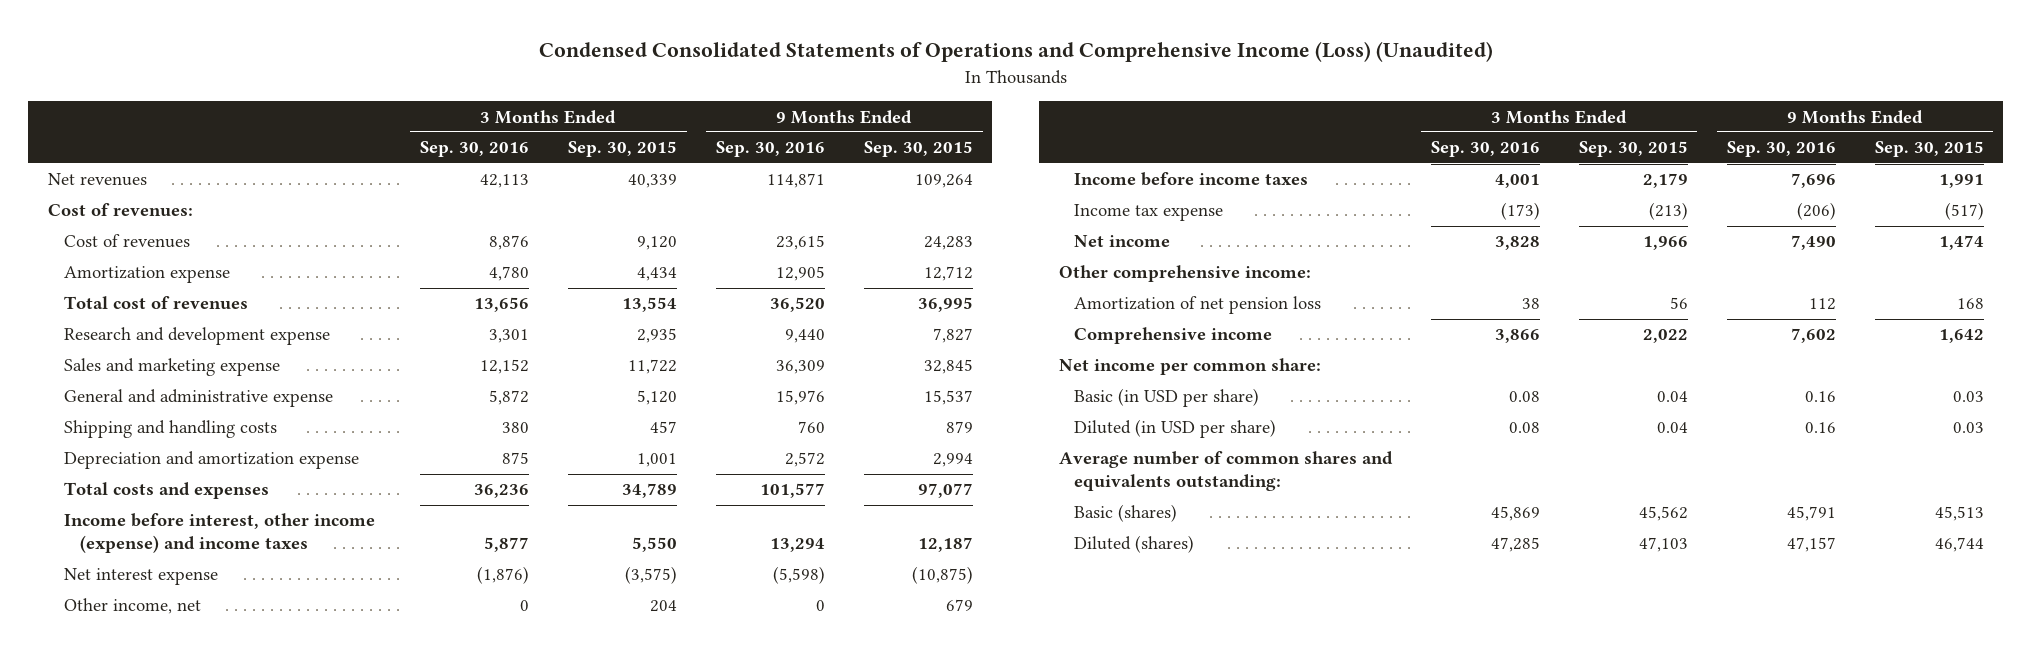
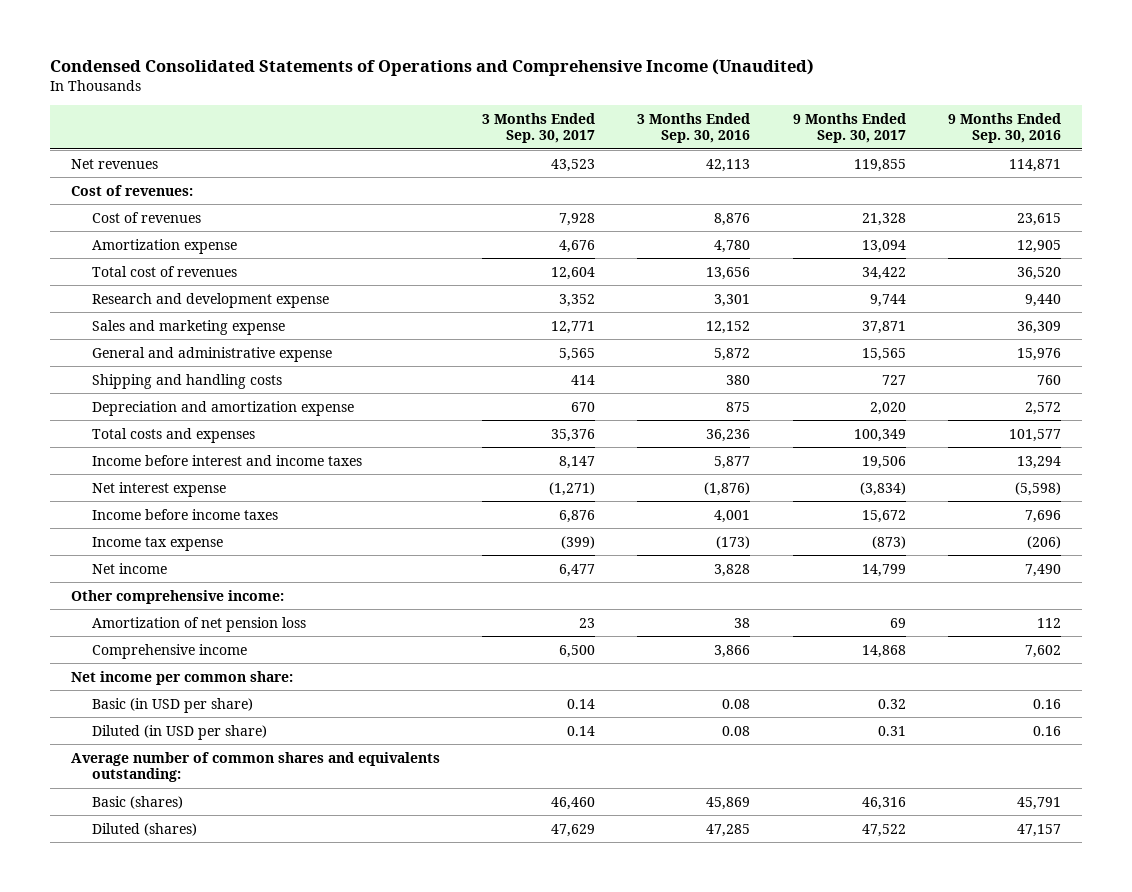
[538,41,1493,63] Condensed Consolidated Statements of Operations and Comprehensive Income (Loss) (Unaudited) -> [49,58,814,76] Condensed Consolidated Statements of Operations and Comprehensive Income (Unaudited)
[567,141,677,158] Sep. 30, 2015 -> none
[863,141,973,158] Sep. 30, 2015 -> none
none -> [482,112,596,144] 3 Months Ended Sep. 30, 2017
none -> [792,112,906,144] 9 Months Ended Sep. 30, 2017
[63,513,375,554] Income before interest, other income (expense) and income taxes -> [91,454,362,466] Income before interest and income taxes
[63,598,201,615] Other income, net -> none

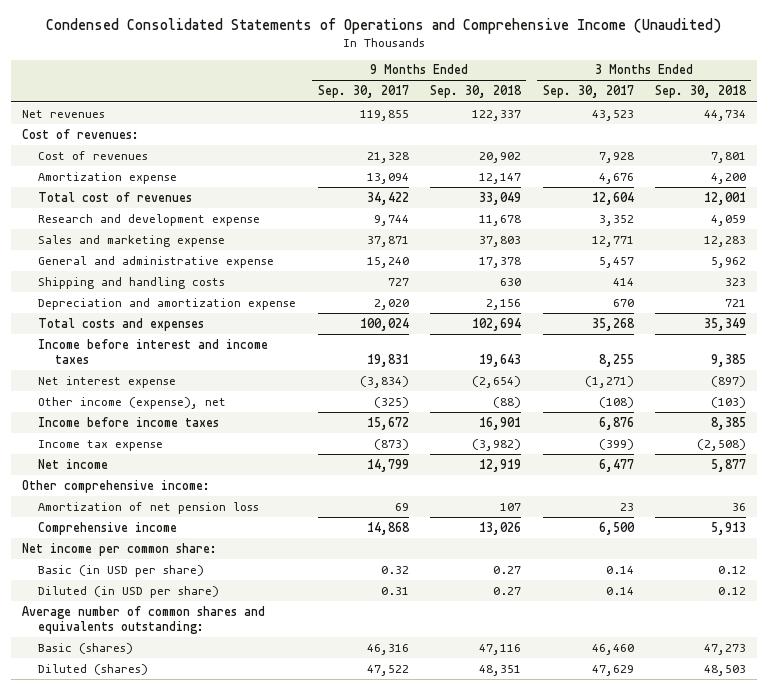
[637,112,751,144] 3 Months Ended Sep. 30, 2016 -> none
[947,112,1061,144] 9 Months Ended Sep. 30, 2016 -> none
none -> [430,85,523,99] Sep. 30, 2018
none -> [654,85,747,99] Sep. 30, 2018
[559,347,596,361] 5,565 -> [598,256,634,268] 5,457
[861,347,906,361] 15,565 -> [366,256,409,268] 15,240
[551,428,596,442] 35,376 -> [591,317,635,331] 35,268
[853,428,906,442] 100,349 -> [359,317,409,331] 100,024
[559,455,596,469] 8,147 -> [598,354,634,368] 8,255
[861,455,906,469] 19,506 -> [366,354,409,368] 19,831
none -> [38,396,227,409] Other income (expense), net

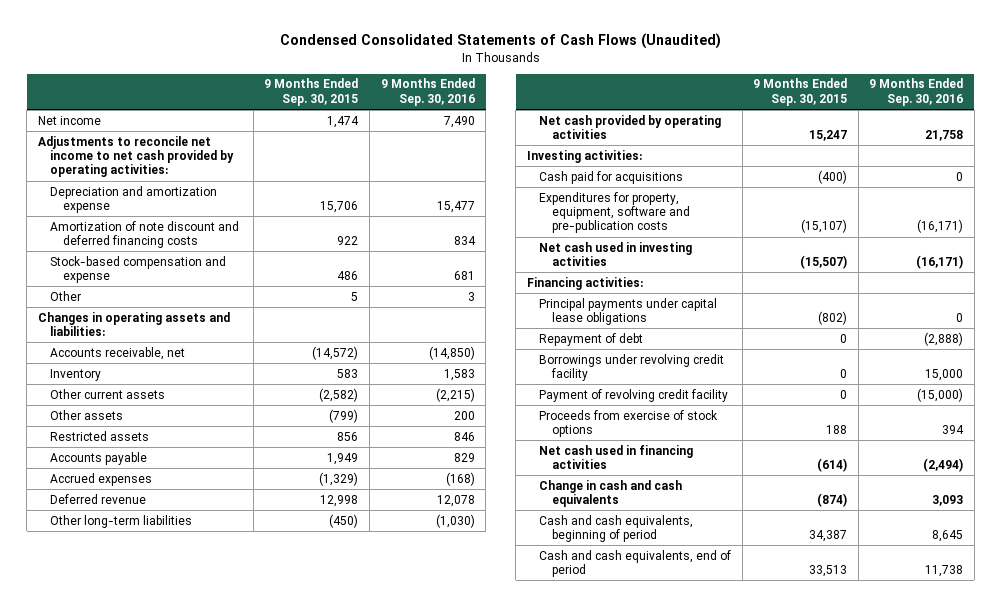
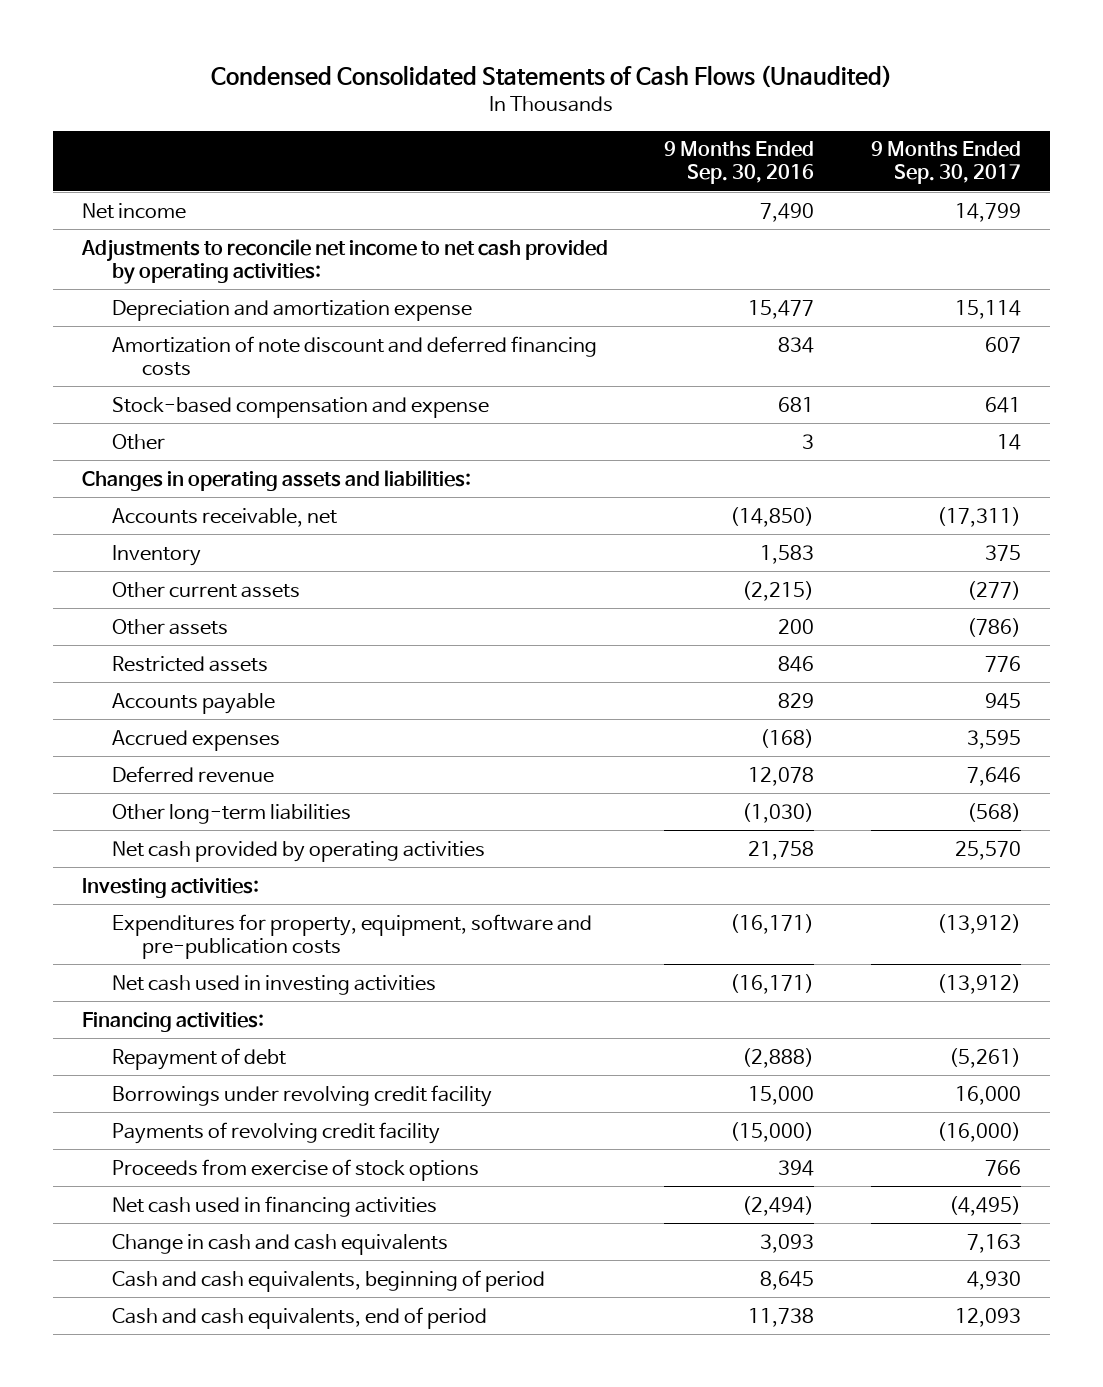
[264,78,359,106] 9 Months Ended Sep. 30, 2015 -> none
none -> [871,141,1022,185] 9 Months Ended Sep. 30, 2017
[539,170,684,184] Cash paid for acquisitions -> none
[539,297,718,326] Principal payments under capital lease obligations -> none
[539,388,729,402] Payment of revolving credit facility -> [111,1121,440,1144] Payments of revolving credit facility

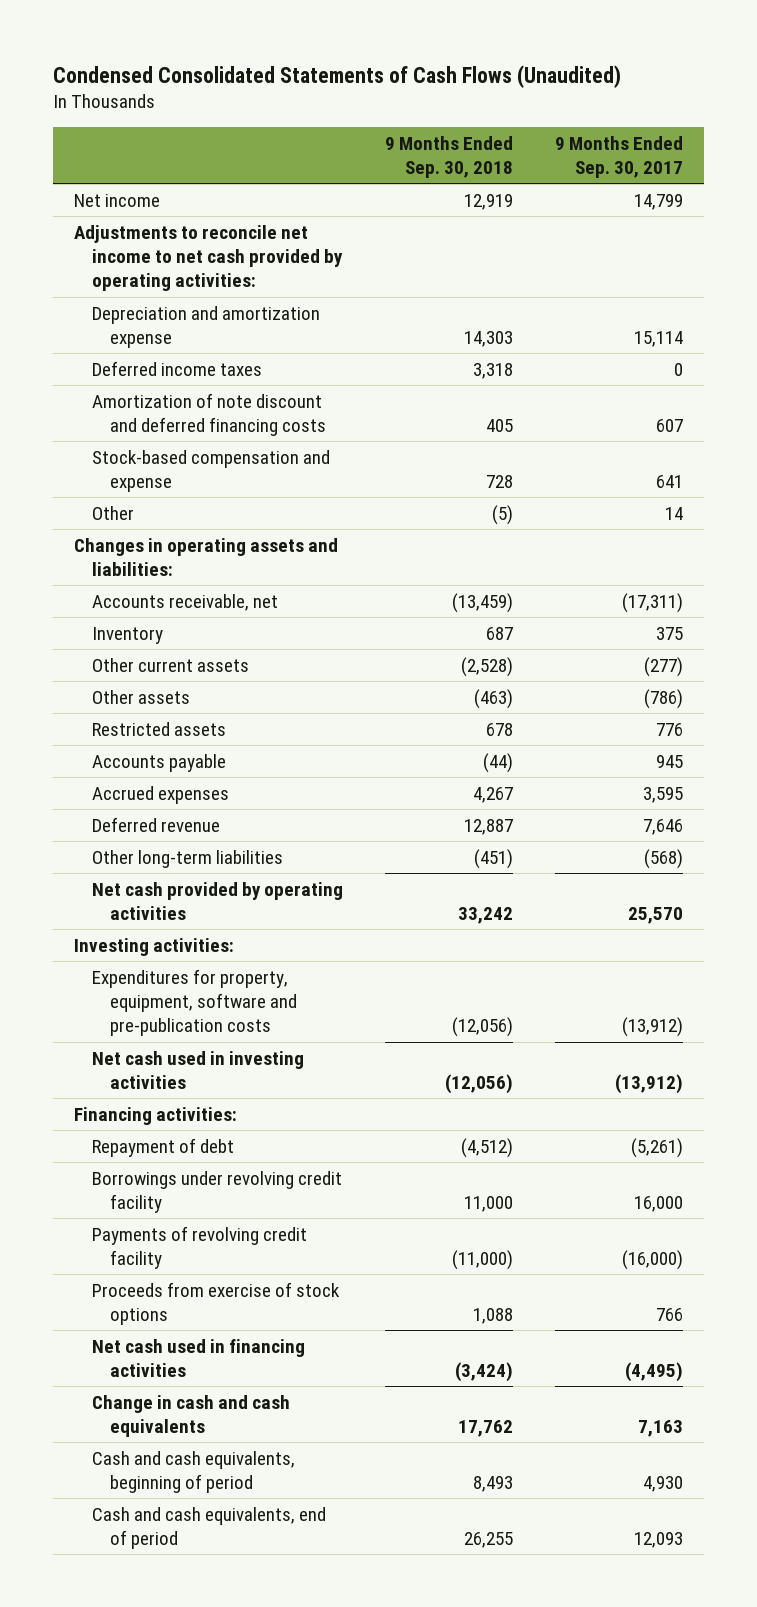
[664,141,815,185] 9 Months Ended Sep. 30, 2016 -> none
none -> [384,135,513,178] 9 Months Ended Sep. 30, 2018
none -> [91,360,262,376] Deferred income taxes

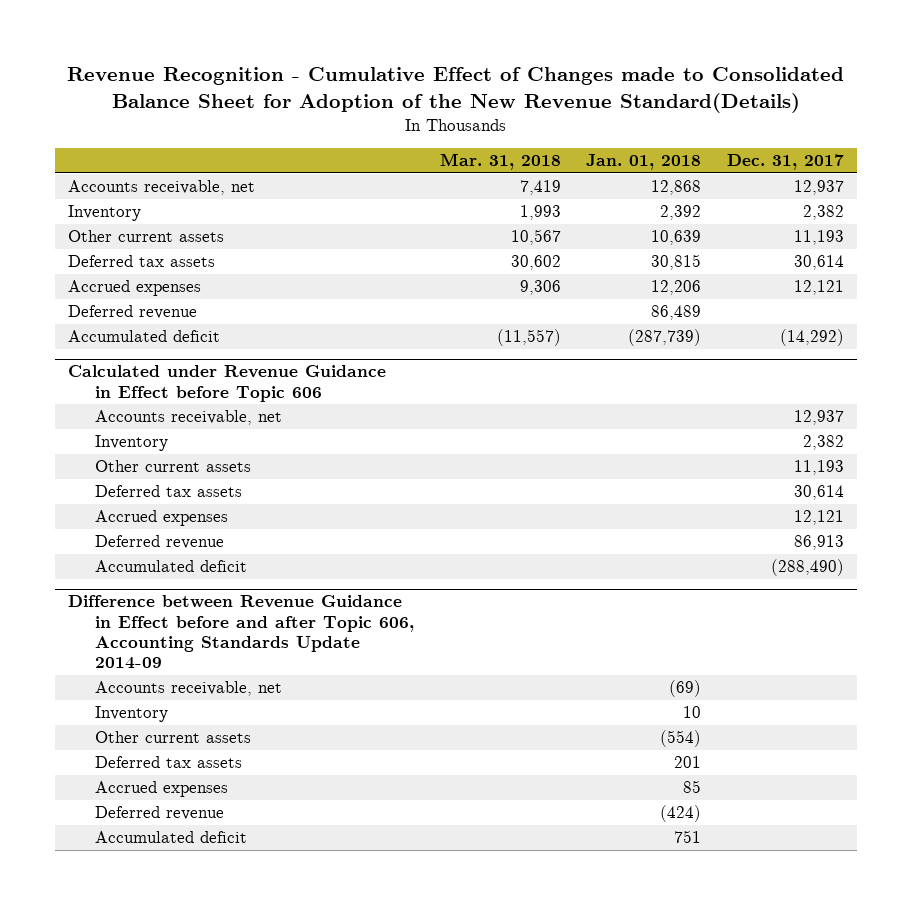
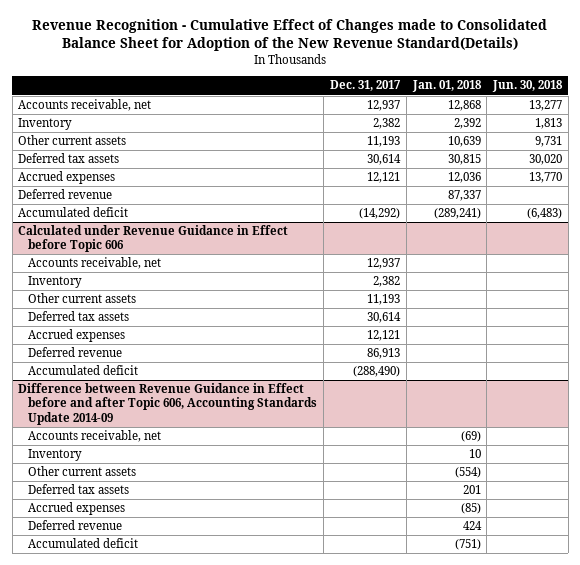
[439,152,561,170] Mar. 31, 2018 -> none
none -> [492,80,564,93] Jun. 30, 2018
[651,280,702,296] 12,206 -> [447,172,481,184] 12,036
[651,305,702,321] 86,489 -> [447,190,481,202] 87,337
[628,329,702,347] (287,739) -> [433,208,481,220] (289,241)
[683,780,702,794] 85 -> [460,503,481,515] (85)
[660,805,702,823] (424) -> [462,521,482,531] 424
[674,830,702,844] 751 -> [454,539,481,551] (751)

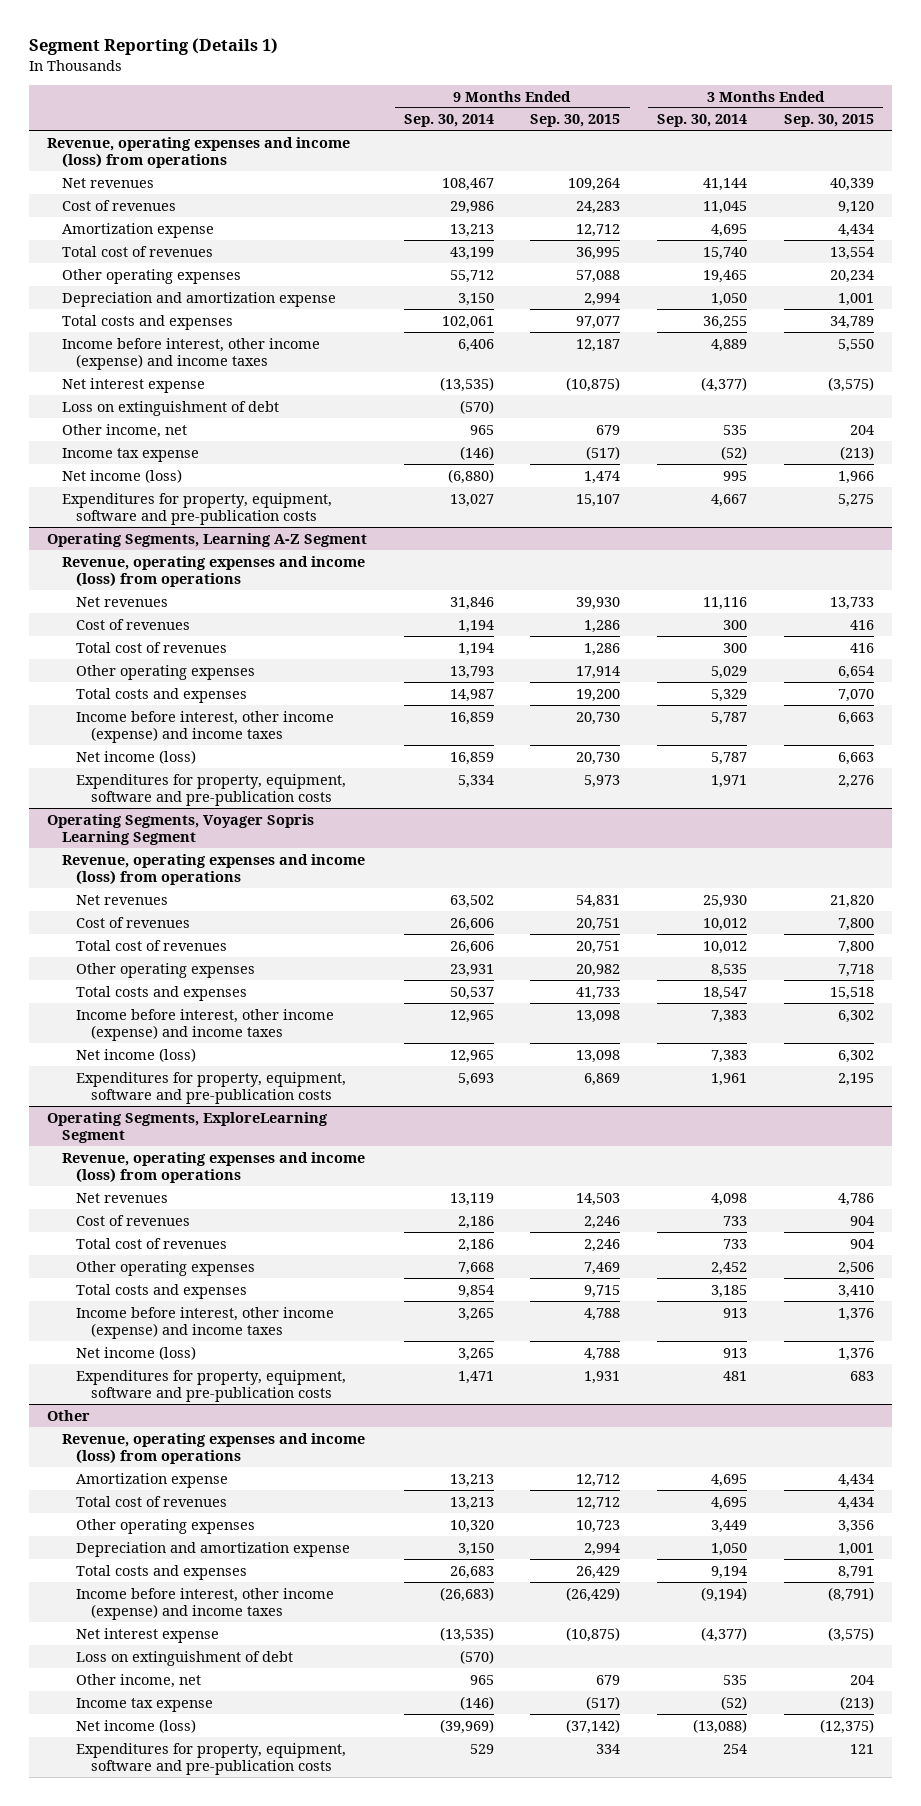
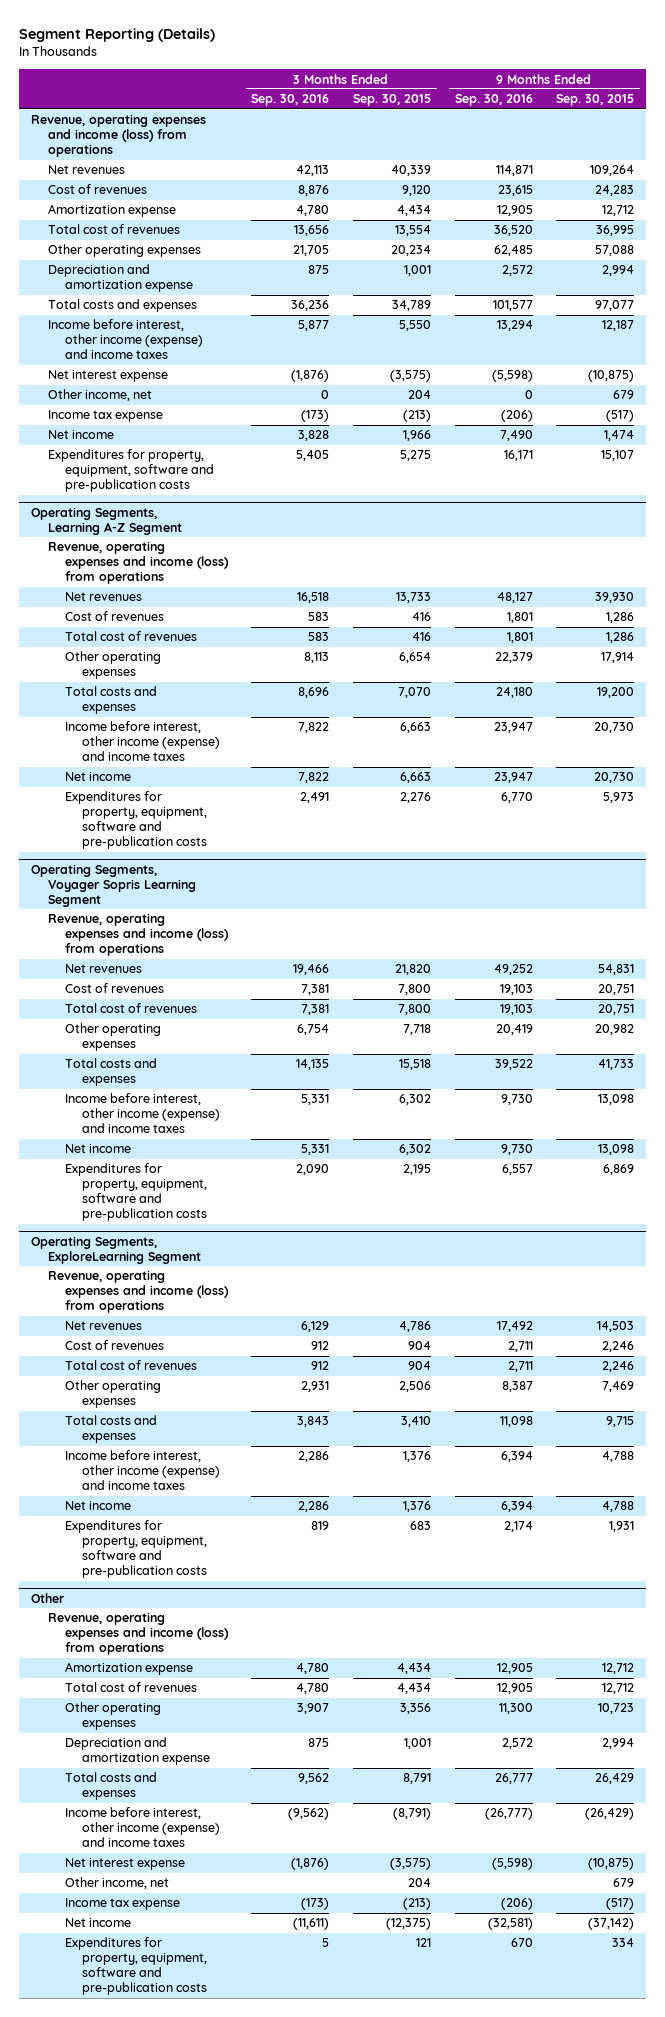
[28,38,278,56] Segment Reporting (Details 1) -> [19,28,216,43] Segment Reporting (Details)
[403,114,494,128] Sep. 30, 2014 -> none
[657,114,748,128] Sep. 30, 2014 -> none
none -> [251,94,330,107] Sep. 30, 2016
none -> [454,94,533,107] Sep. 30, 2016
[61,400,279,416] Loss on extinguishment of debt -> none
[61,468,182,483] Net income (loss) -> [48,430,115,440] Net income
[76,749,197,764] Net income (loss) -> [64,772,131,782] Net income
[76,1047,197,1062] Net income (loss) -> [64,1144,131,1154] Net income
[76,1345,197,1360] Net income (loss) -> [64,1501,131,1511] Net income
[76,1650,294,1666] Loss on extinguishment of debt -> none
[76,1718,197,1733] Net income (loss) -> [64,1918,131,1928] Net income

